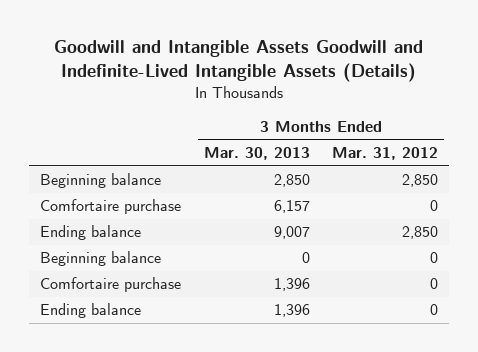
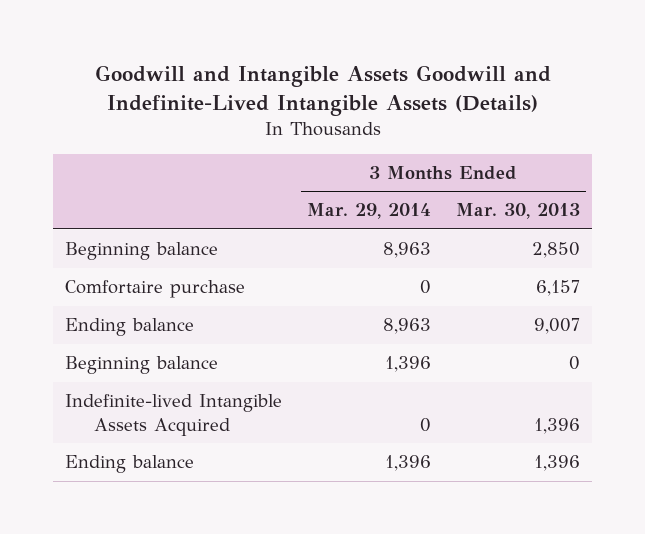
[331,147,438,161] Mar. 31, 2012 -> none
none -> [307,203,432,220] Mar. 29, 2014
[40,277,182,293] Comfortaire purchase -> [65,394,283,436] Indefinite-lived Intangible Assets Acquired

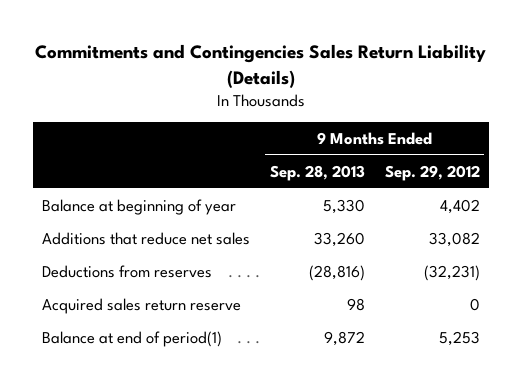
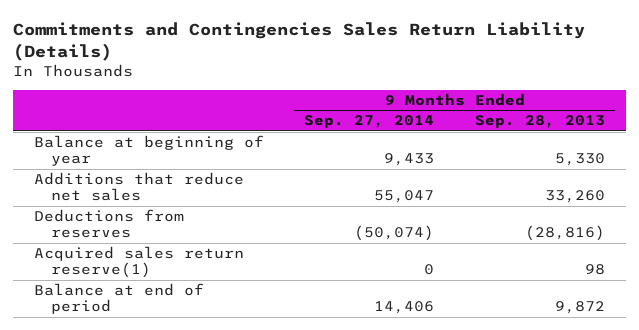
[384,164,480,181] Sep. 29, 2012 -> none
none -> [304,115,435,129] Sep. 27, 2014
[42,297,242,314] Acquired sales return reserve -> [33,246,244,279] Acquired sales return reserve(1)
[42,330,223,347] Balance at end of period(1) -> [33,283,204,315] Balance at end of period

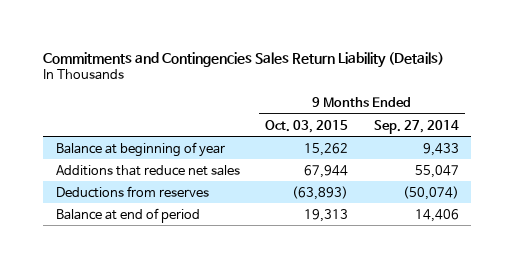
[475,115,606,129] Sep. 28, 2013 -> none
none -> [265,119,349,133] Oct. 03, 2015
[33,246,244,279] Acquired sales return reserve(1) -> none

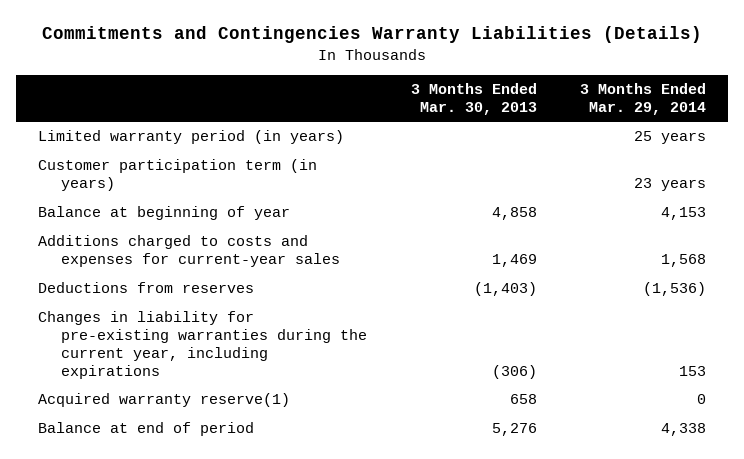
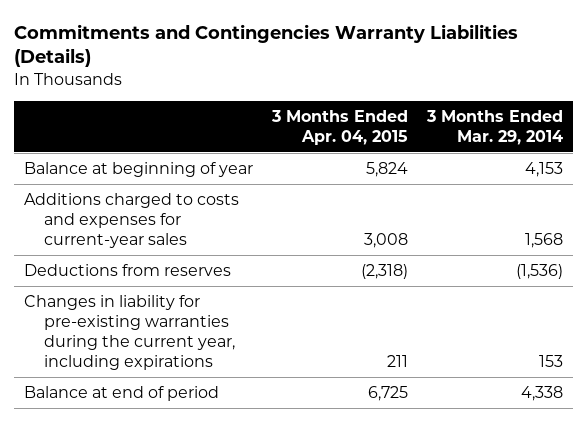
[410,83,537,115] 3 Months Ended Mar. 30, 2013 -> none
none -> [271,109,409,145] 3 Months Ended Apr. 04, 2015
[37,130,344,145] Limited warranty period (in years) -> none
[37,159,317,192] Customer participation term (in years) -> none
[37,393,290,408] Acquired warranty reserve(1) -> none

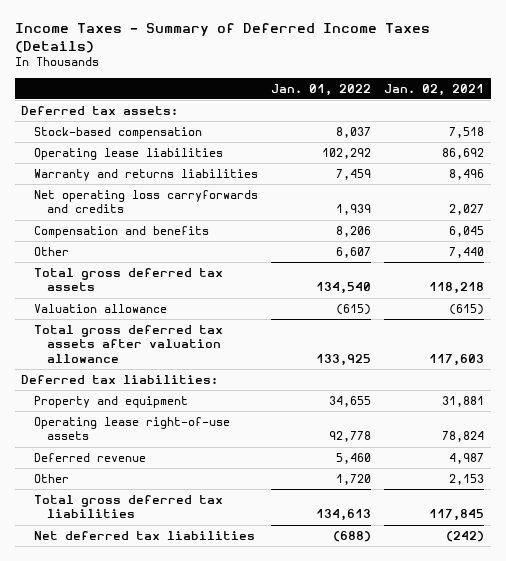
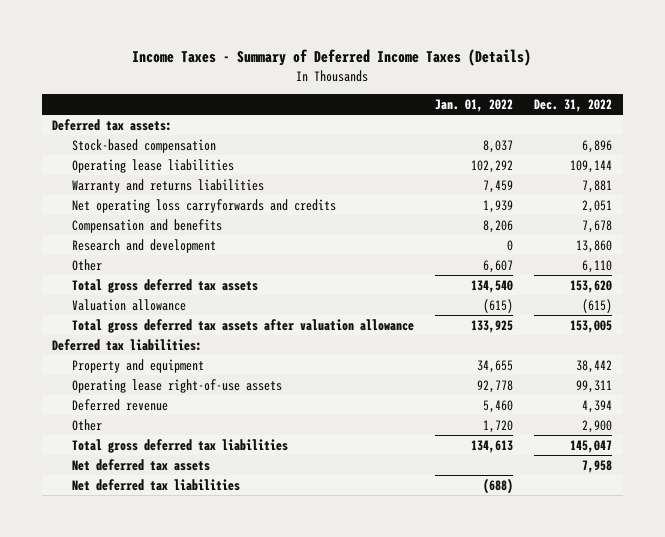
[384,83,485,96] Jan. 02, 2021 -> none
none -> [534,98,613,112] Dec. 31, 2022
none -> [72,238,217,253] Research and development
none -> [72,458,211,471] Net deferred tax assets

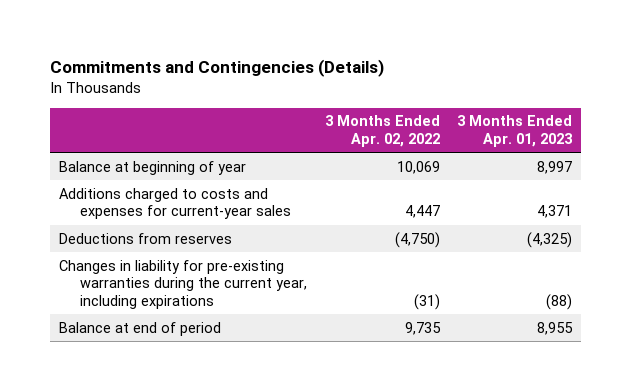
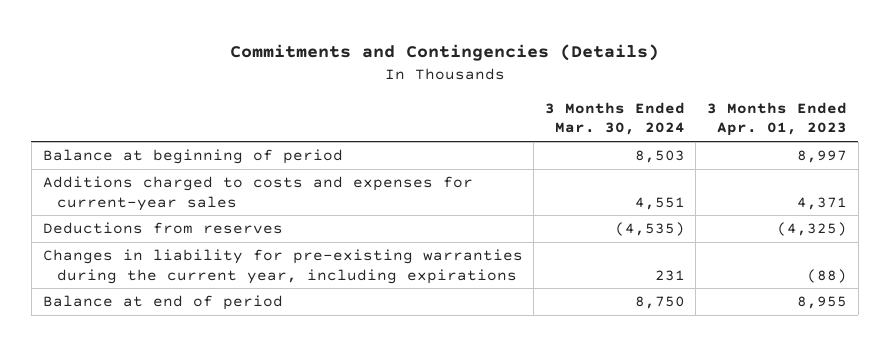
[324,115,440,147] 3 Months Ended Apr. 02, 2022 -> none
none -> [544,102,685,136] 3 Months Ended Mar. 30, 2024
[59,160,247,175] Balance at beginning of year -> [42,149,343,165] Balance at beginning of period

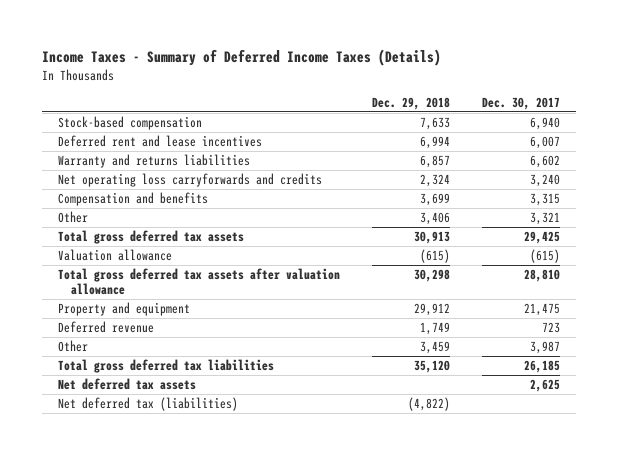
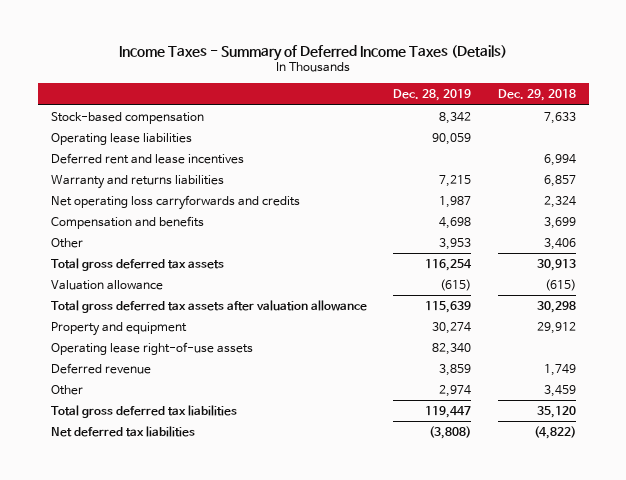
[481,96,560,110] Dec. 30, 2017 -> none
none -> [393,88,472,101] Dec. 28, 2019
none -> [50,132,192,145] Operating lease liabilities
none -> [50,341,253,355] Operating lease right-of-use assets
[57,378,196,391] Net deferred tax assets -> none
[57,397,238,412] Net deferred tax (liabilities) -> [50,425,195,437] Net deferred tax liabilities

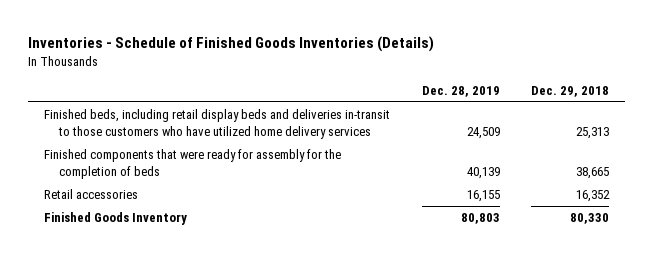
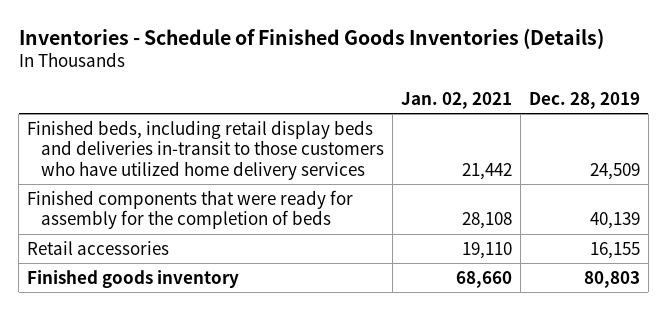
[531,86,610,98] Dec. 29, 2018 -> none
none -> [400,91,512,109] Jan. 02, 2021
[43,212,187,226] Finished Goods Inventory -> [27,269,240,288] Finished goods inventory

